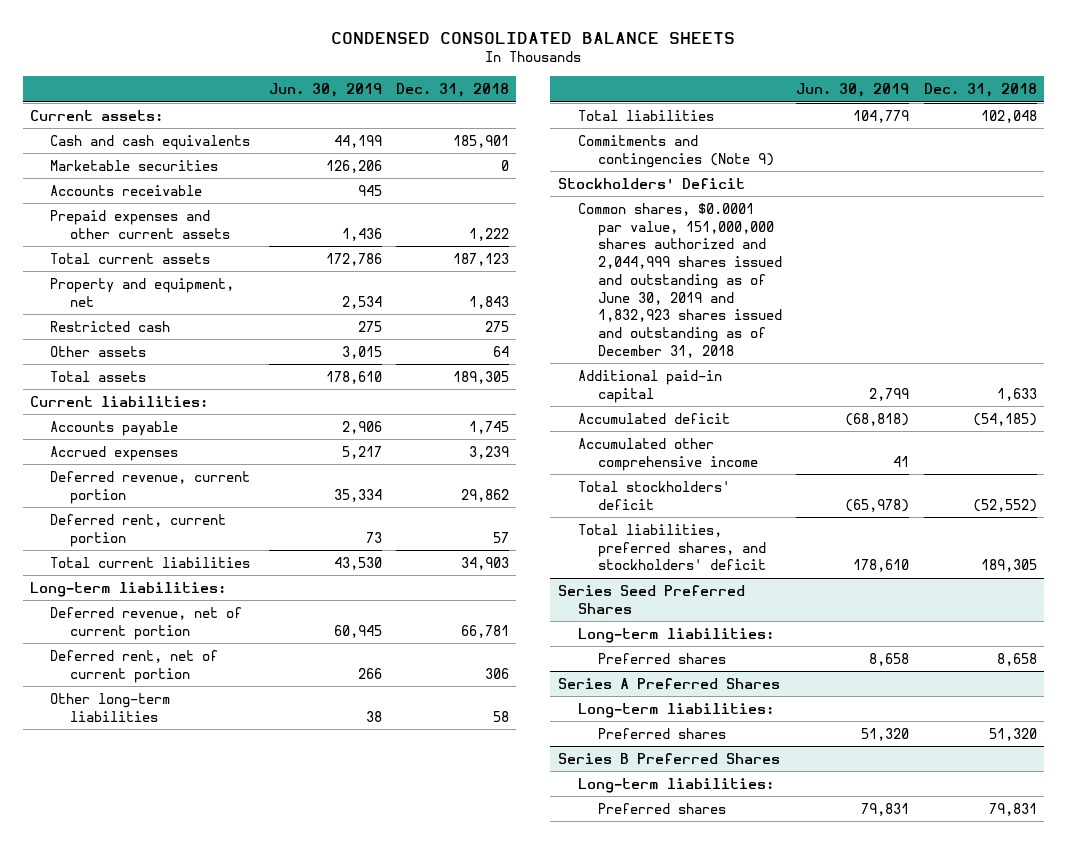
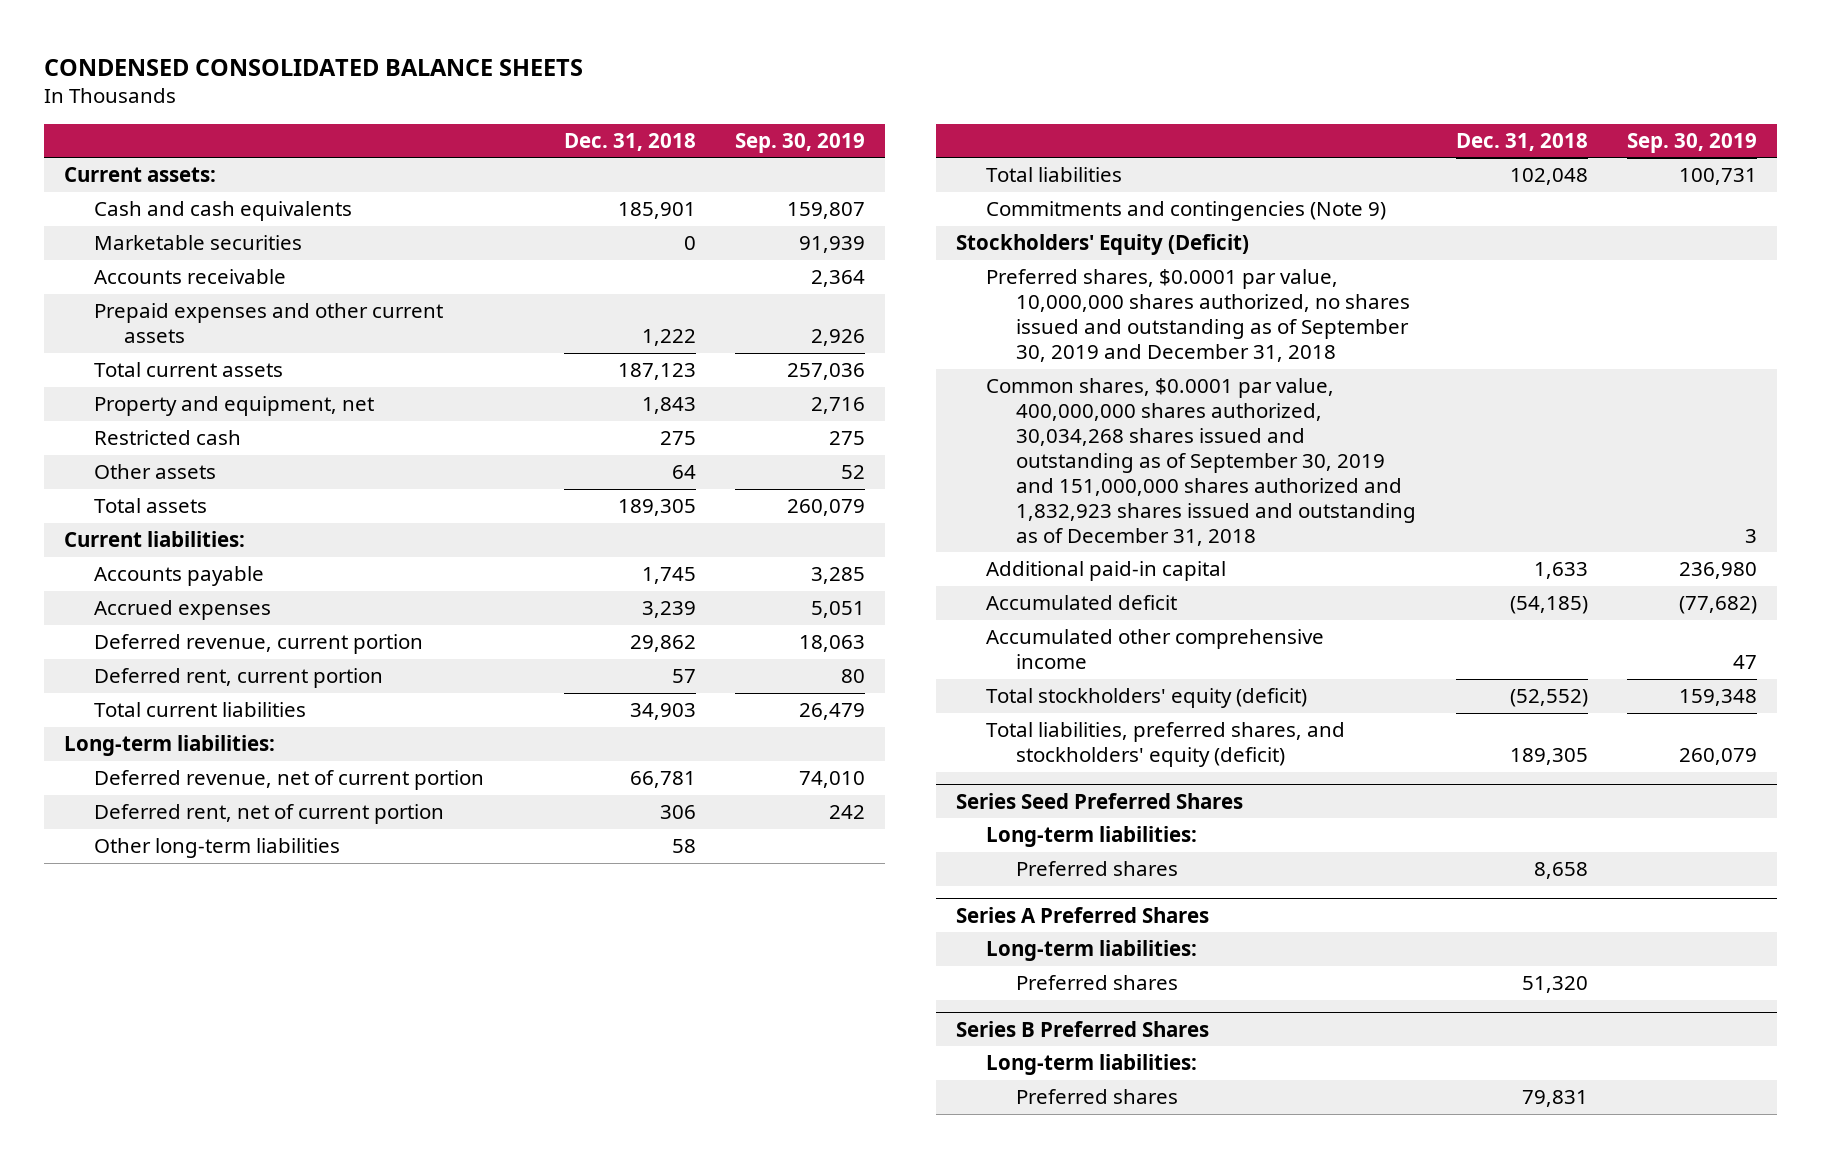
[268,83,382,98] Jun. 30, 2019 -> none
none -> [735,132,866,153] Sep. 30, 2019
[557,177,745,189] Stockholders' Deficit -> [955,234,1249,256] Stockholders' Equity (Deficit)
none -> [985,269,1411,362] Preferred shares, $0.0001 par value, 10,000,000 shares authorized, no shares issued and outstanding as of September 30, 2019 and December 31, 2018
[577,202,783,358] Common shares, $0.0001 par value, 151,000,000 shares authorized and 2,044,999 shares issued and outstanding as of June 30, 2019 and 1,832,923 shares issued and outstanding as of December 31, 2018 -> [985,378,1417,546] Common shares, $0.0001 par value, 400,000,000 shares authorized, 30,034,268 shares issued and outstanding as of September 30, 2019 and 151,000,000 shares authorized and 1,832,923 shares issued and outstanding as of December 31, 2018
[577,480,730,510] Total stockholders' deficit -> [985,688,1307,709] Total stockholders' equity (deficit)
[577,523,767,571] Total liabilities, preferred shares, and stockholders' deficit -> [985,722,1345,768] Total liabilities, preferred shares, and stockholders' equity (deficit)

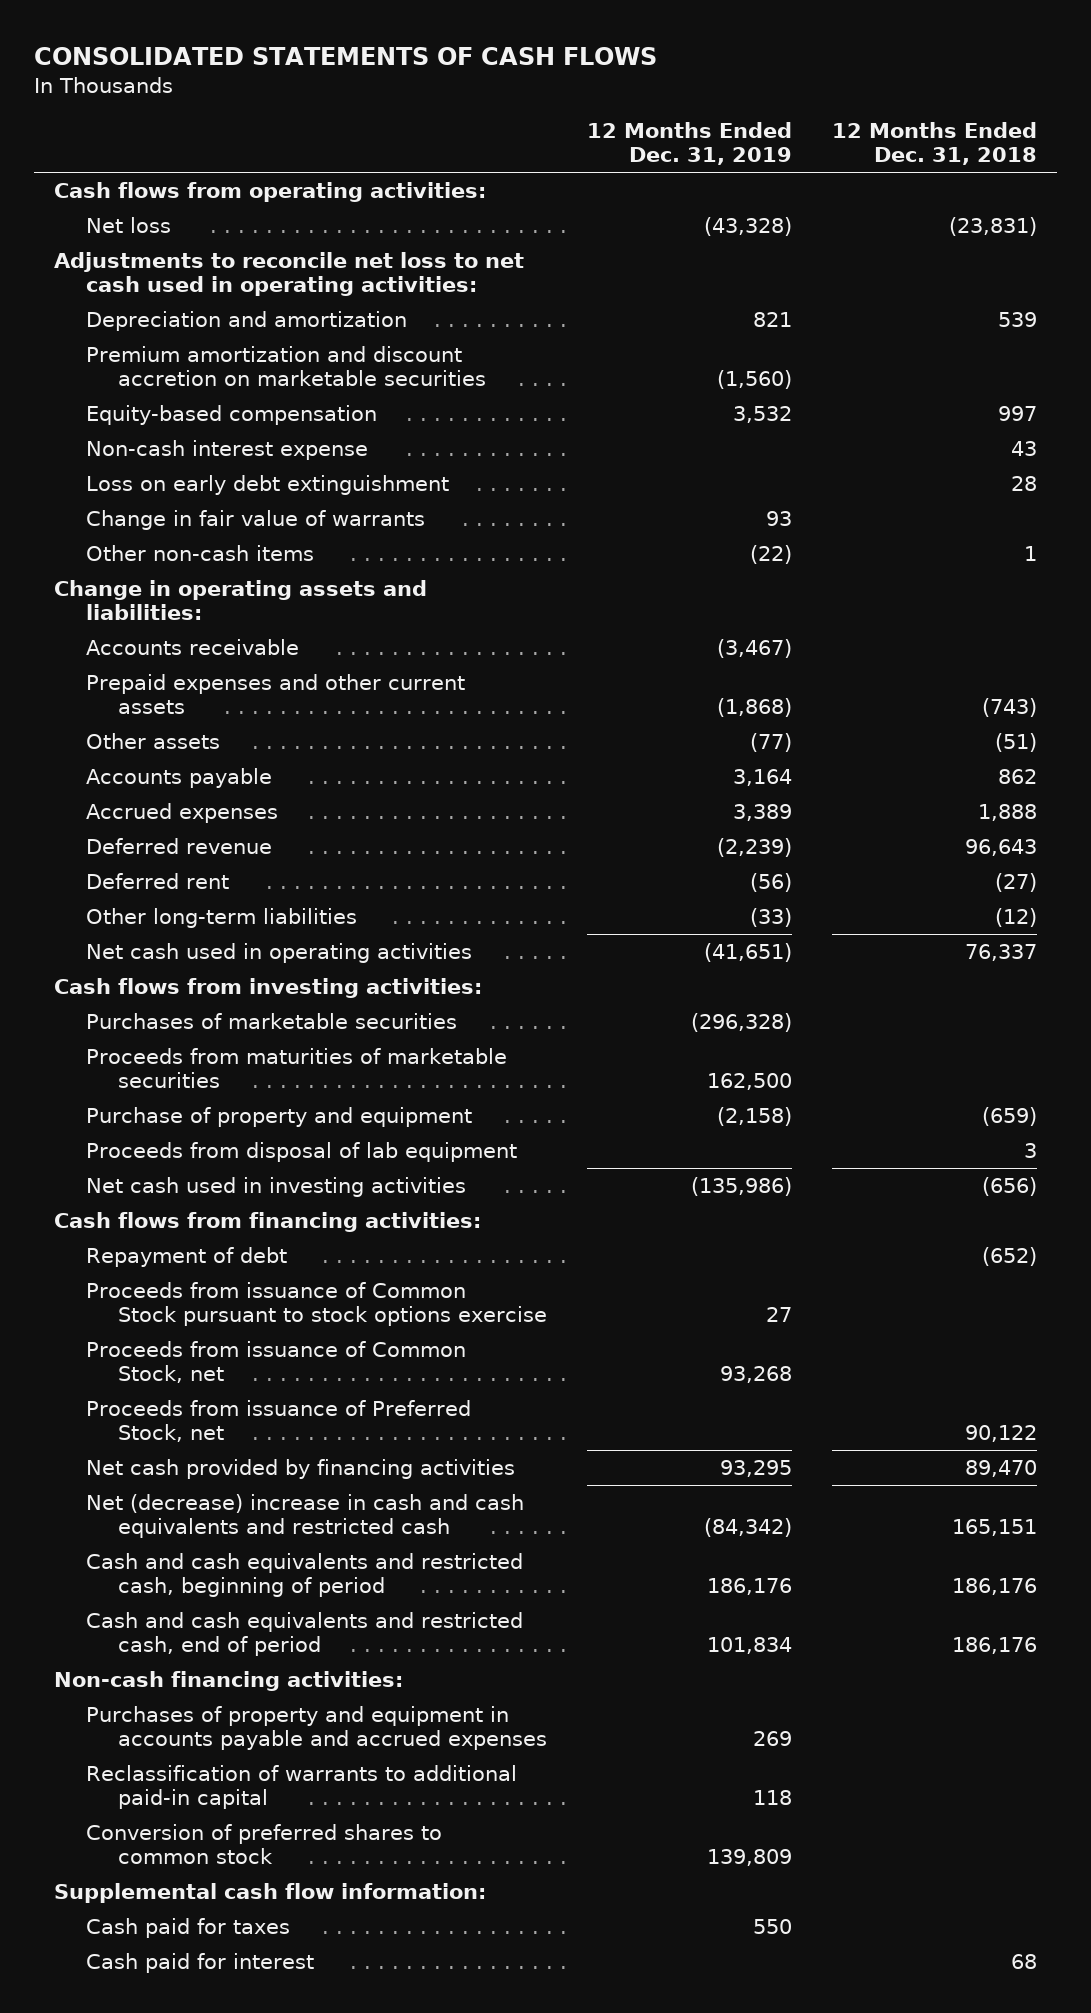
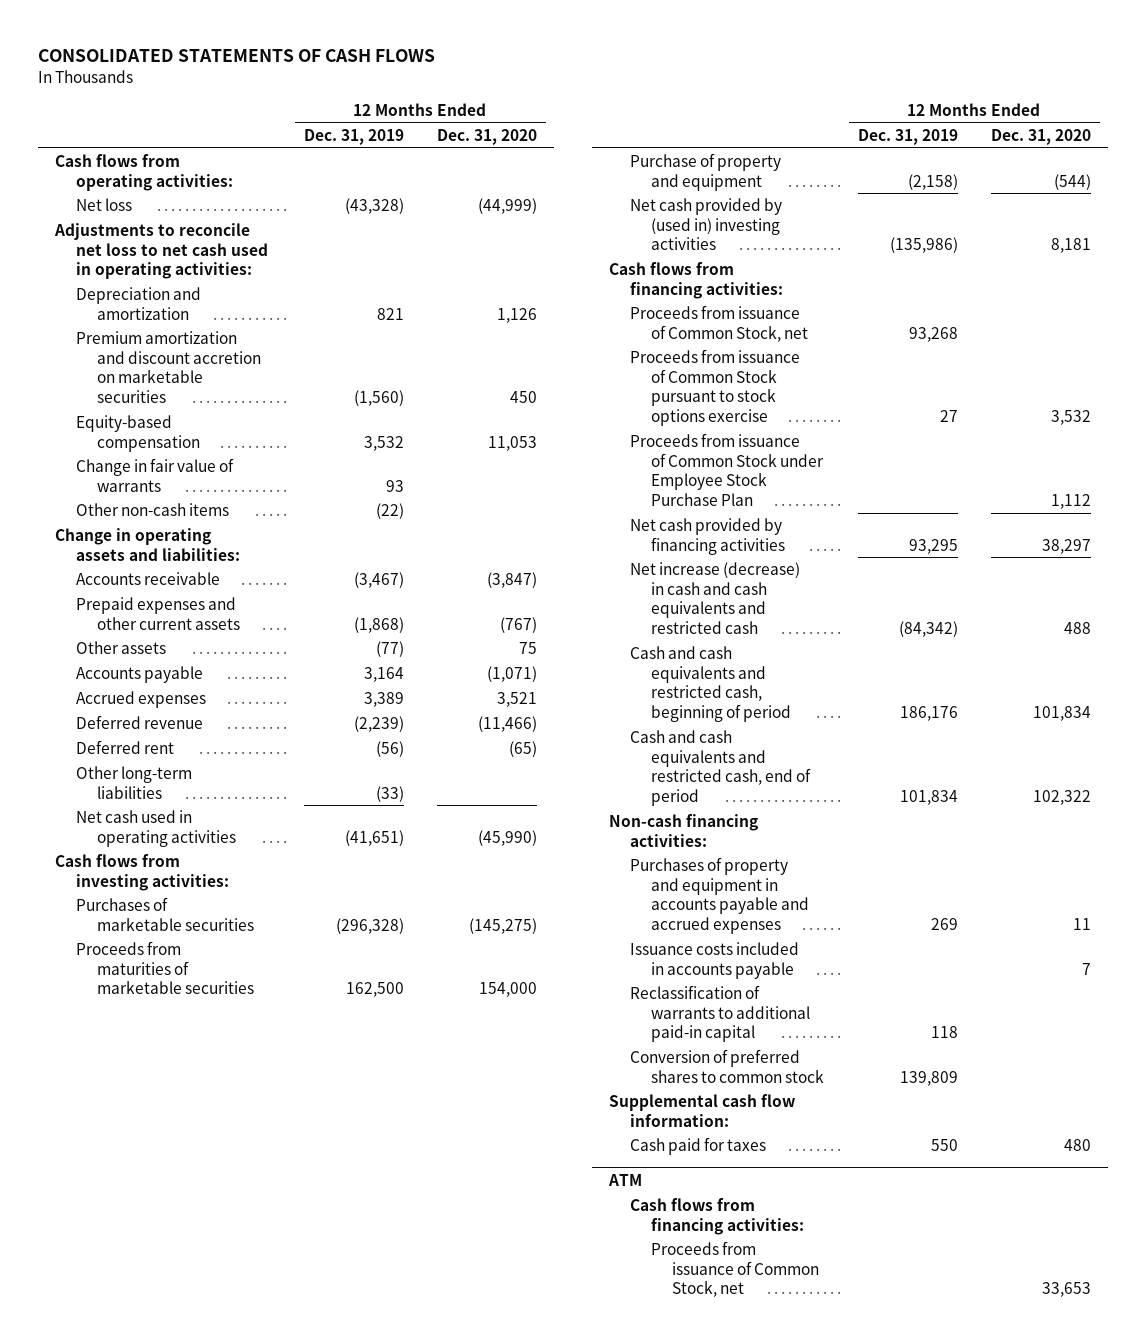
[832,122,1038,166] 12 Months Ended Dec. 31, 2018 -> none
none -> [437,128,538,145] Dec. 31, 2020
[85,439,368,460] Non-cash interest expense -> none
[85,474,449,495] Loss on early debt extinguishment -> none
[85,1141,517,1162] Proceeds from disposal of lab equipment -> none
[85,1176,466,1197] Net cash used in investing activities -> [630,197,783,251] Net cash provided by (used in) investing activities
[85,1246,287,1267] Repayment of debt -> none
[85,1399,471,1443] Proceeds from issuance of Preferred Stock, net -> none
[85,1281,548,1327] Proceeds from issuance of Common Stock pursuant to stock options exercise -> [630,348,801,426] Proceeds from issuance of Common Stock pursuant to stock options exercise
none -> [630,432,825,506] Proceeds from issuance of Common Stock under Employee Stock Purchase Plan
[85,1493,524,1539] Net (decrease) increase in cash and cash equivalents and restricted cash -> [630,561,801,634] Net increase (decrease) in cash and cash equivalents and restricted cash
none -> [630,941,800,979] Issuance costs included in accounts payable
[85,1952,314,1973] Cash paid for interest -> none
none -> [608,1173,643,1186] ATM
none -> [630,1197,805,1235] Cash flows from financing activities:
none -> [651,1240,820,1298] Proceeds from issuance of Common Stock, net

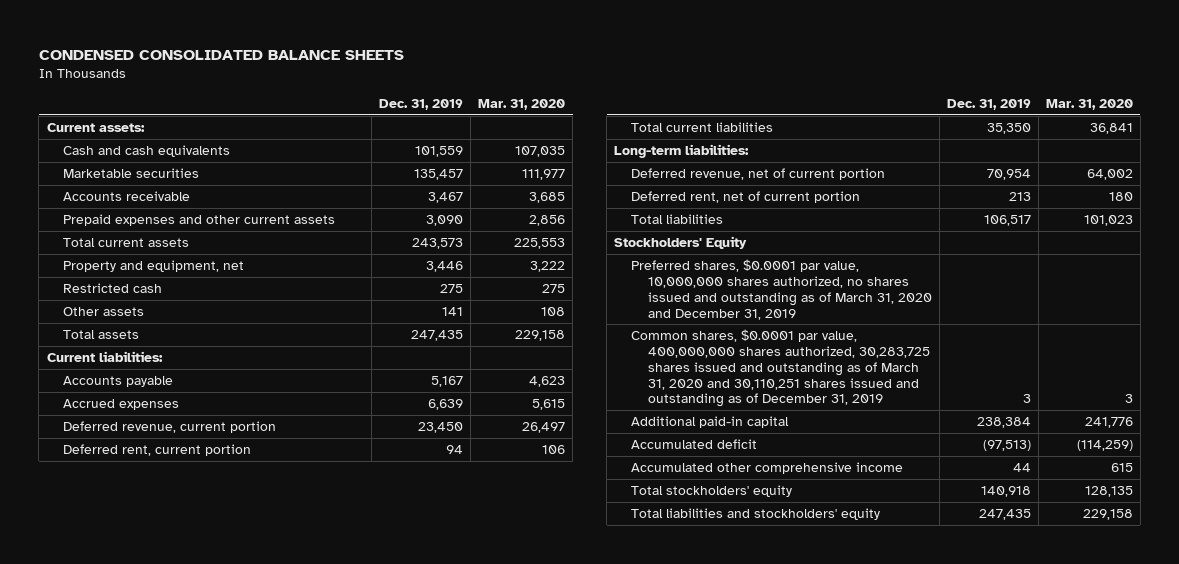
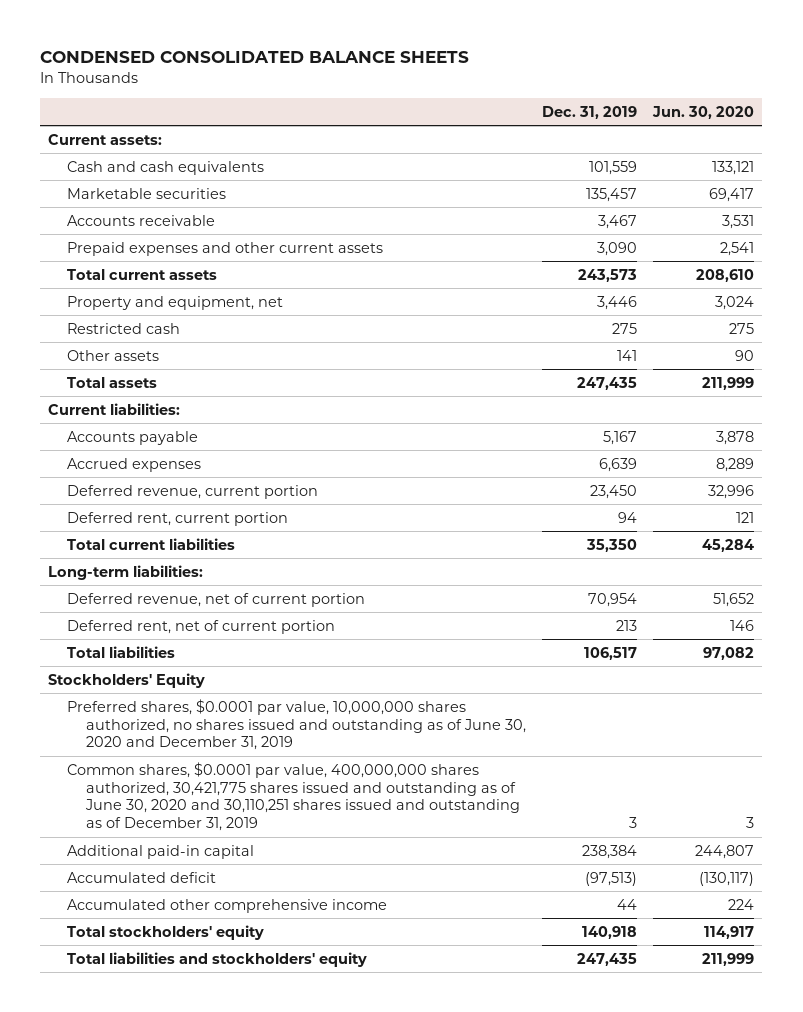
[478,98,566,110] Mar. 31, 2020 -> none
none -> [652,105,755,119] Jun. 30, 2020
[630,259,932,320] Preferred shares, $0.0001 par value, 10,000,000 shares authorized, no shares issued and outstanding as of March 31, 2020 and December 31, 2019 -> [67,698,527,751] Preferred shares, $0.0001 par value, 10,000,000 shares authorized, no shares issued and outstanding as of June 30, 2020 and December 31, 2019
[630,329,930,408] Common shares, $0.0001 par value, 400,000,000 shares authorized, 30,283,725 shares issued and outstanding as of March 31, 2020 and 30,110,251 shares issued and outstanding as of December 31, 2019 -> [67,761,521,832] Common shares, $0.0001 par value, 400,000,000 shares authorized, 30,421,775 shares issued and outstanding as of June 30, 2020 and 30,110,251 shares issued and outstanding as of December 31, 2019

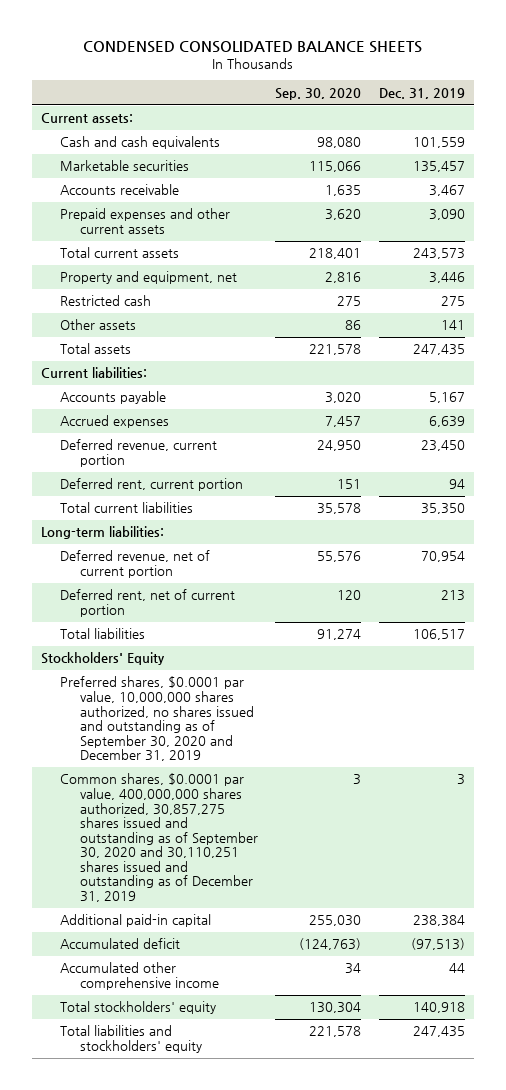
[652,105,755,119] Jun. 30, 2020 -> none
none -> [275,87,362,100] Sep. 30, 2020
[67,698,527,751] Preferred shares, $0.0001 par value, 10,000,000 shares authorized, no shares issued and outstanding as of June 30, 2020 and December 31, 2019 -> [60,676,254,762] Preferred shares, $0.0001 par value, 10,000,000 shares authorized, no shares issued and outstanding as of September 30, 2020 and December 31, 2019
[67,761,521,832] Common shares, $0.0001 par value, 400,000,000 shares authorized, 30,421,775 shares issued and outstanding as of June 30, 2020 and 30,110,251 shares issued and outstanding as of December 31, 2019 -> [60,773,258,902] Common shares, $0.0001 par value, 400,000,000 shares authorized, 30,857,275 shares issued and outstanding as of September 30, 2020 and 30,110,251 shares issued and outstanding as of December 31, 2019

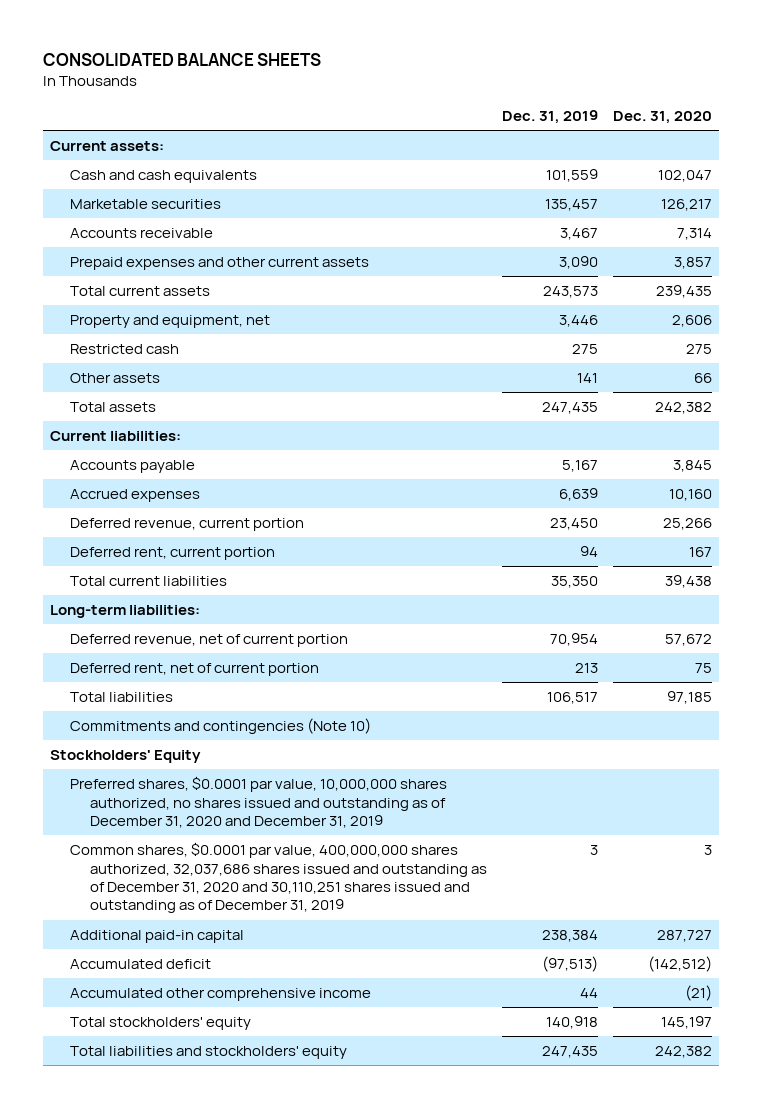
[82,41,422,54] CONDENSED CONSOLIDATED BALANCE SHEETS -> [42,52,321,66] CONSOLIDATED BALANCE SHEETS
[275,87,362,100] Sep. 30, 2020 -> none
none -> [612,110,712,124] Dec. 31, 2020
none -> [70,718,372,735] Commitments and contingencies (Note 10)
[60,676,254,762] Preferred shares, $0.0001 par value, 10,000,000 shares authorized, no shares issued and outstanding as of September 30, 2020 and December 31, 2019 -> [70,776,448,828] Preferred shares, $0.0001 par value, 10,000,000 shares authorized, no shares issued and outstanding as of December 31, 2020 and December 31, 2019
[60,773,258,902] Common shares, $0.0001 par value, 400,000,000 shares authorized, 30,857,275 shares issued and outstanding as of September 30, 2020 and 30,110,251 shares issued and outstanding as of December 31, 2019 -> [70,842,488,914] Common shares, $0.0001 par value, 400,000,000 shares authorized, 32,037,686 shares issued and outstanding as of December 31, 2020 and 30,110,251 shares issued and outstanding as of December 31, 2019

